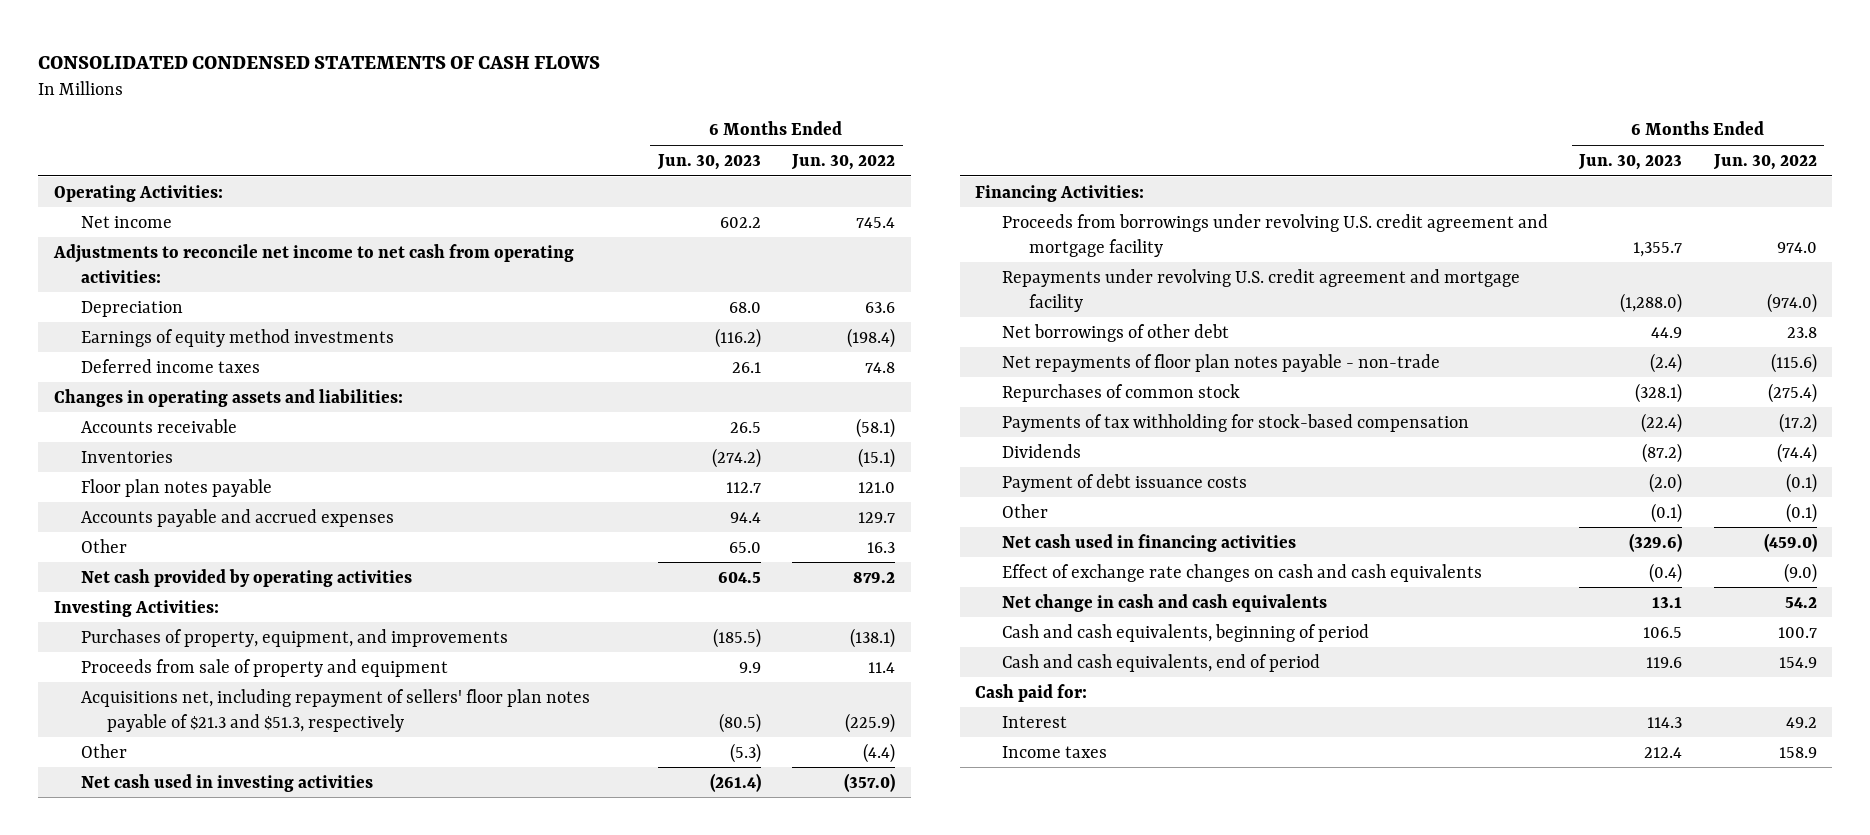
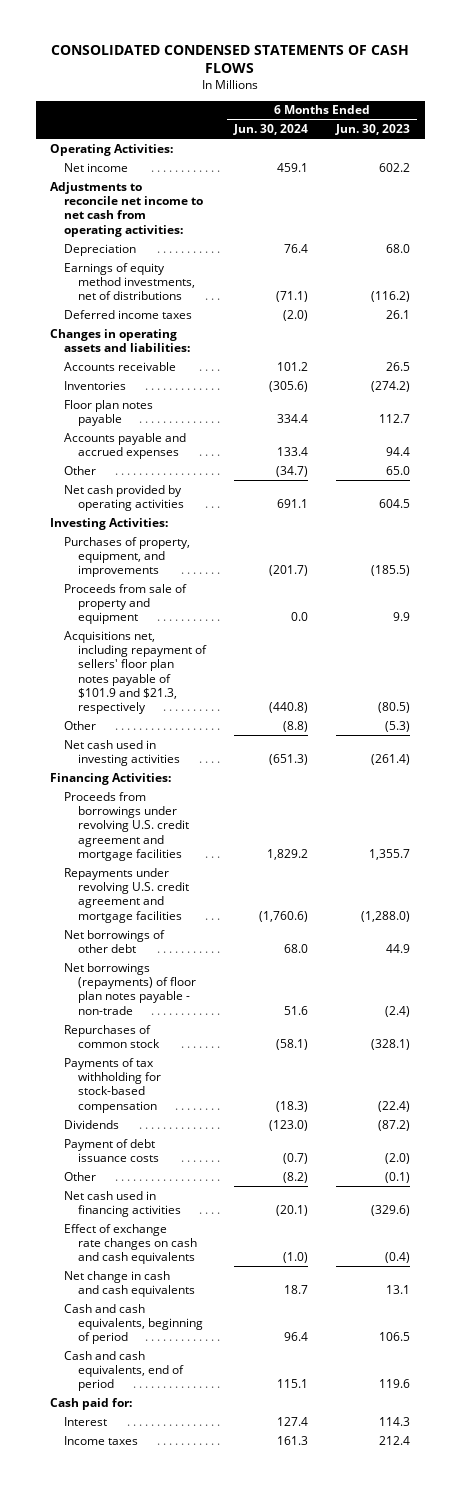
[790,153,895,170] Jun. 30, 2022 -> none
none -> [233,124,309,136] Jun. 30, 2024
[80,328,394,347] Earnings of equity method investments -> [64,262,195,301] Earnings of equity method investments, net of distributions
[80,688,590,732] Acquisitions net, including repayment of sellers' floor plan notes payable of $21.3 and $51.3, respectively -> [64,630,207,715] Acquisitions net, including repayment of sellers' floor plan notes payable of $101.9 and $21.3, respectively
[1002,213,1549,257] Proceeds from borrowings under revolving U.S. credit agreement and mortgage facility -> [64,791,189,861] Proceeds from borrowings under revolving U.S. credit agreement and mortgage facilities
[1002,268,1521,312] Repayments under revolving U.S. credit agreement and mortgage facility -> [64,867,189,923] Repayments under revolving U.S. credit agreement and mortgage facilities
[1002,353,1441,372] Net repayments of floor plan notes payable - non-trade -> [64,962,196,1015] Net borrowings (repayments) of floor plan notes payable - non-trade

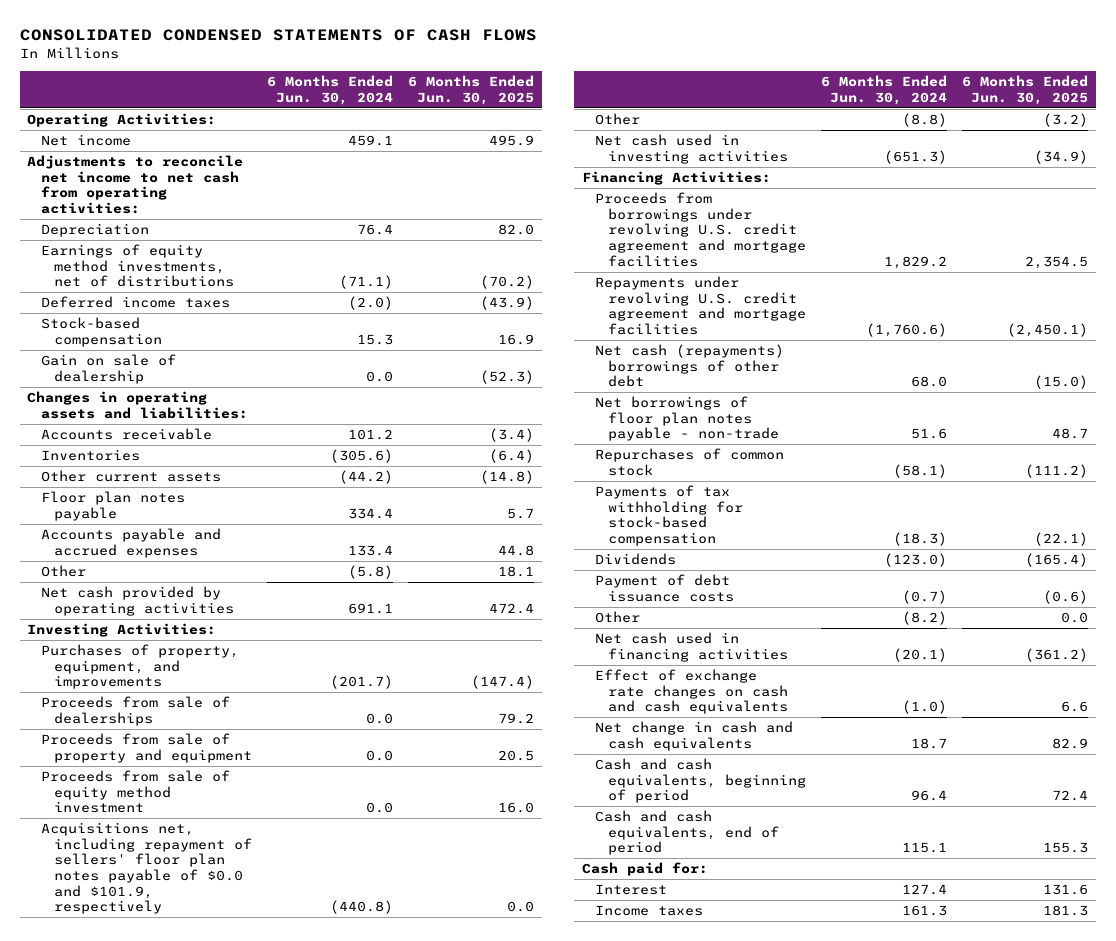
[335,124,411,136] Jun. 30, 2023 -> none
none -> [407,75,534,105] 6 Months Ended Jun. 30, 2025
none -> [40,317,162,347] Stock-based compensation
none -> [40,354,176,384] Gain on sale of dealership
none -> [40,470,221,483] Other current assets
[276,465,309,477] (34.7) -> [347,565,393,580] (5.8)
none -> [40,696,230,726] Proceeds from sale of dealerships
none -> [40,770,230,814] Proceeds from sale of equity method investment
[64,630,207,715] Acquisitions net, including repayment of sellers' floor plan notes payable of $101.9 and $21.3, respectively -> [40,822,252,915] Acquisitions net, including repayment of sellers' floor plan notes payable of $0.0 and $101.9, respectively
[64,929,166,953] Net borrowings of other debt -> [594,344,784,388] Net cash (repayments) borrowings of other debt
[64,962,196,1015] Net borrowings (repayments) of floor plan notes payable - non-trade -> [594,396,779,442] Net borrowings of floor plan notes payable - non-trade

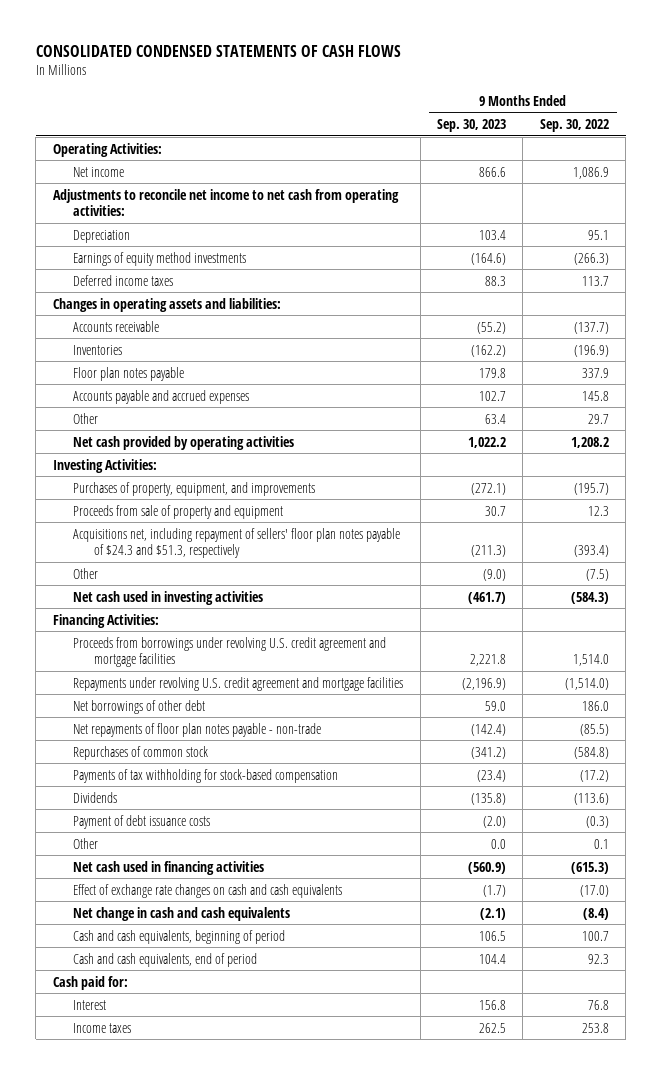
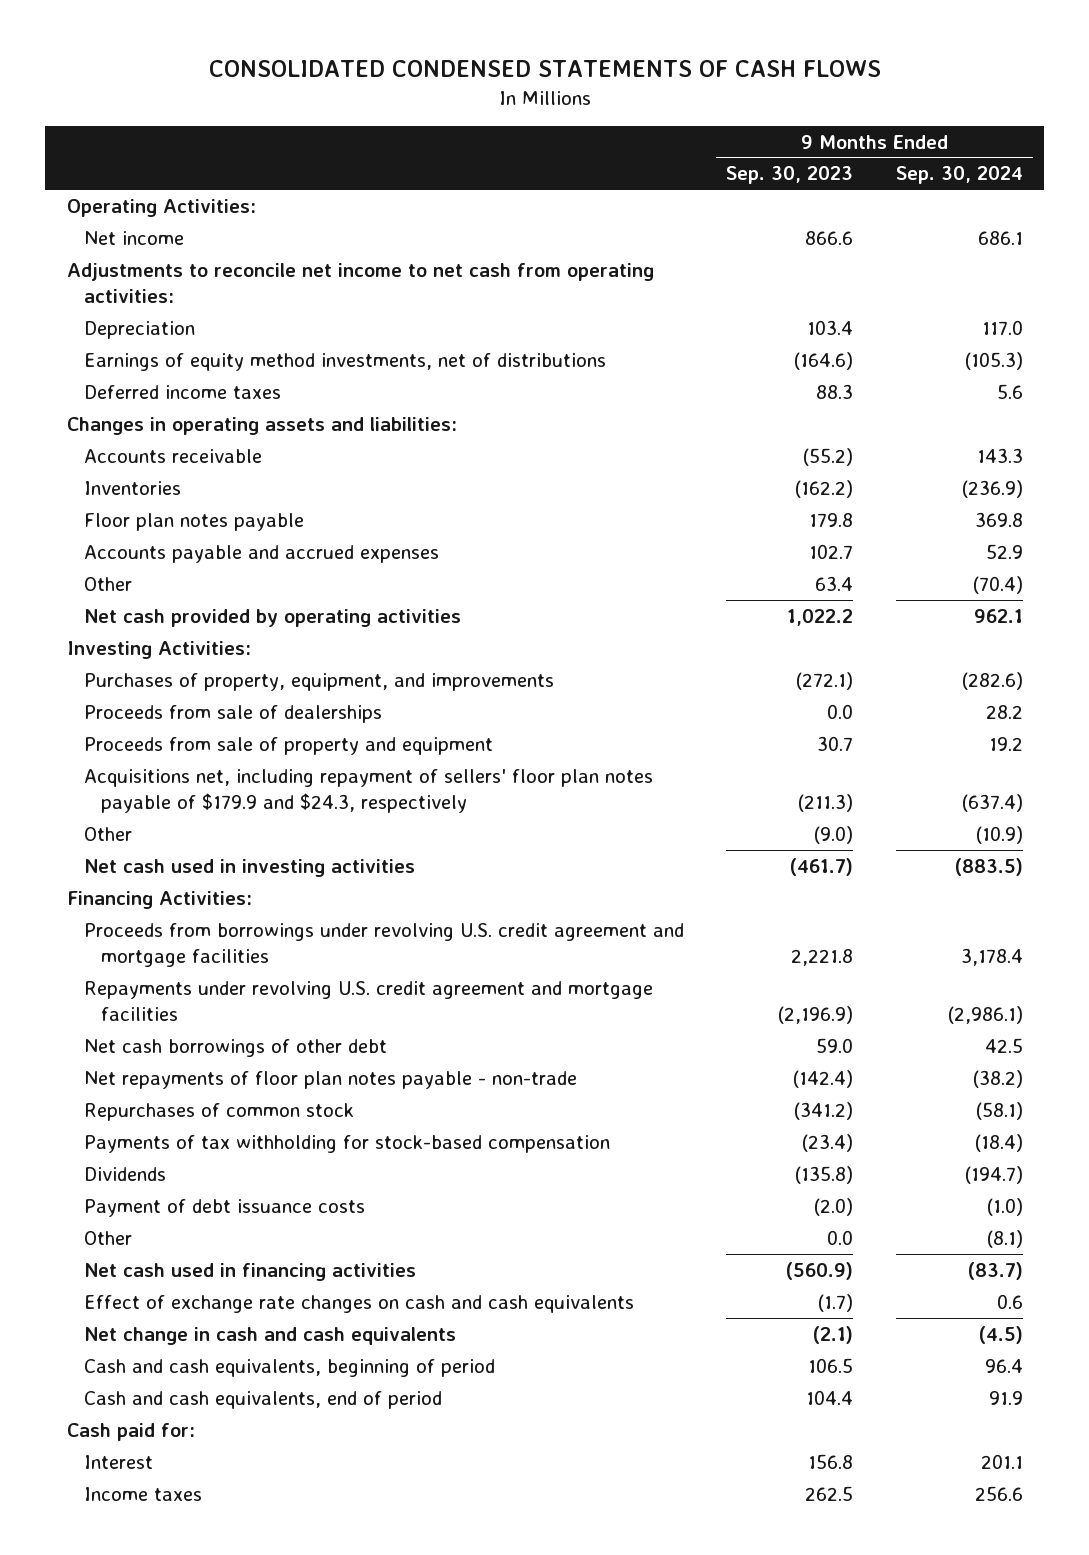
[539,119,609,133] Sep. 30, 2022 -> none
none -> [895,166,1023,185] Sep. 30, 2024
[73,251,247,266] Earnings of equity method investments -> [83,352,606,371] Earnings of equity method investments, net of distributions
none -> [83,704,382,723] Proceeds from sale of dealerships
[73,527,401,559] Acquisitions net, including repayment of sellers' floor plan notes payable of $24.3 and $51.3, respectively -> [83,768,653,814] Acquisitions net, including repayment of sellers' floor plan notes payable of $179.9 and $24.3, respectively
[73,699,206,714] Net borrowings of other debt -> [83,1038,387,1057] Net cash borrowings of other debt

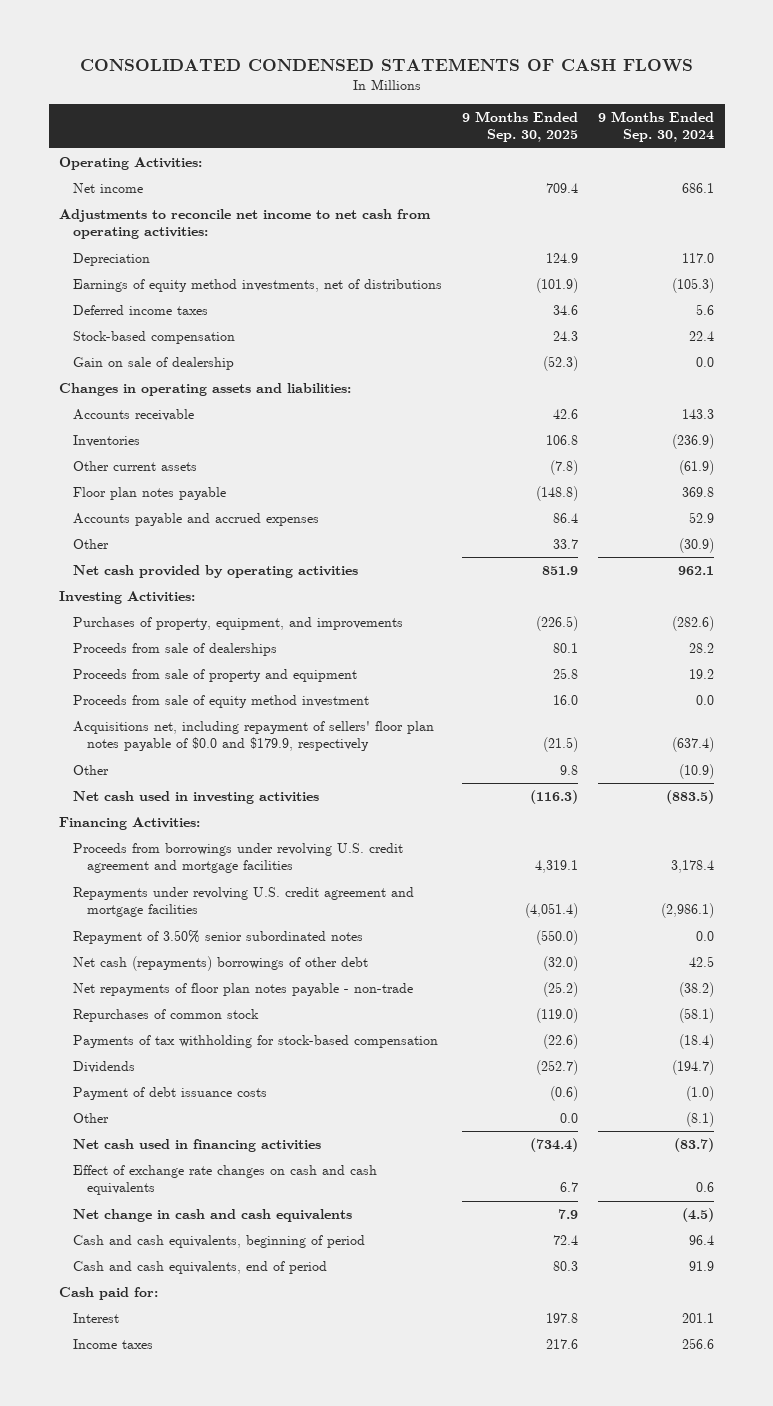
[726,166,854,185] Sep. 30, 2023 -> none
none -> [462,111,579,143] 9 Months Ended Sep. 30, 2025
none -> [72,331,235,345] Stock-based compensation
none -> [72,357,234,371] Gain on sale of dealership
none -> [72,461,197,472] Other current assets
[972,575,1023,594] (70.4) -> [679,538,715,554] (30.9)
none -> [72,695,369,709] Proceeds from sale of equity method investment
[83,768,653,814] Acquisitions net, including repayment of sellers' floor plan notes payable of $179.9 and $24.3, respectively -> [72,721,434,752] Acquisitions net, including repayment of sellers' floor plan notes payable of $0.0 and $179.9, respectively
none -> [72,930,363,945] Repayment of 3.50% senior subordinated notes
[83,1038,387,1057] Net cash borrowings of other debt -> [72,956,368,972] Net cash (repayments) borrowings of other debt

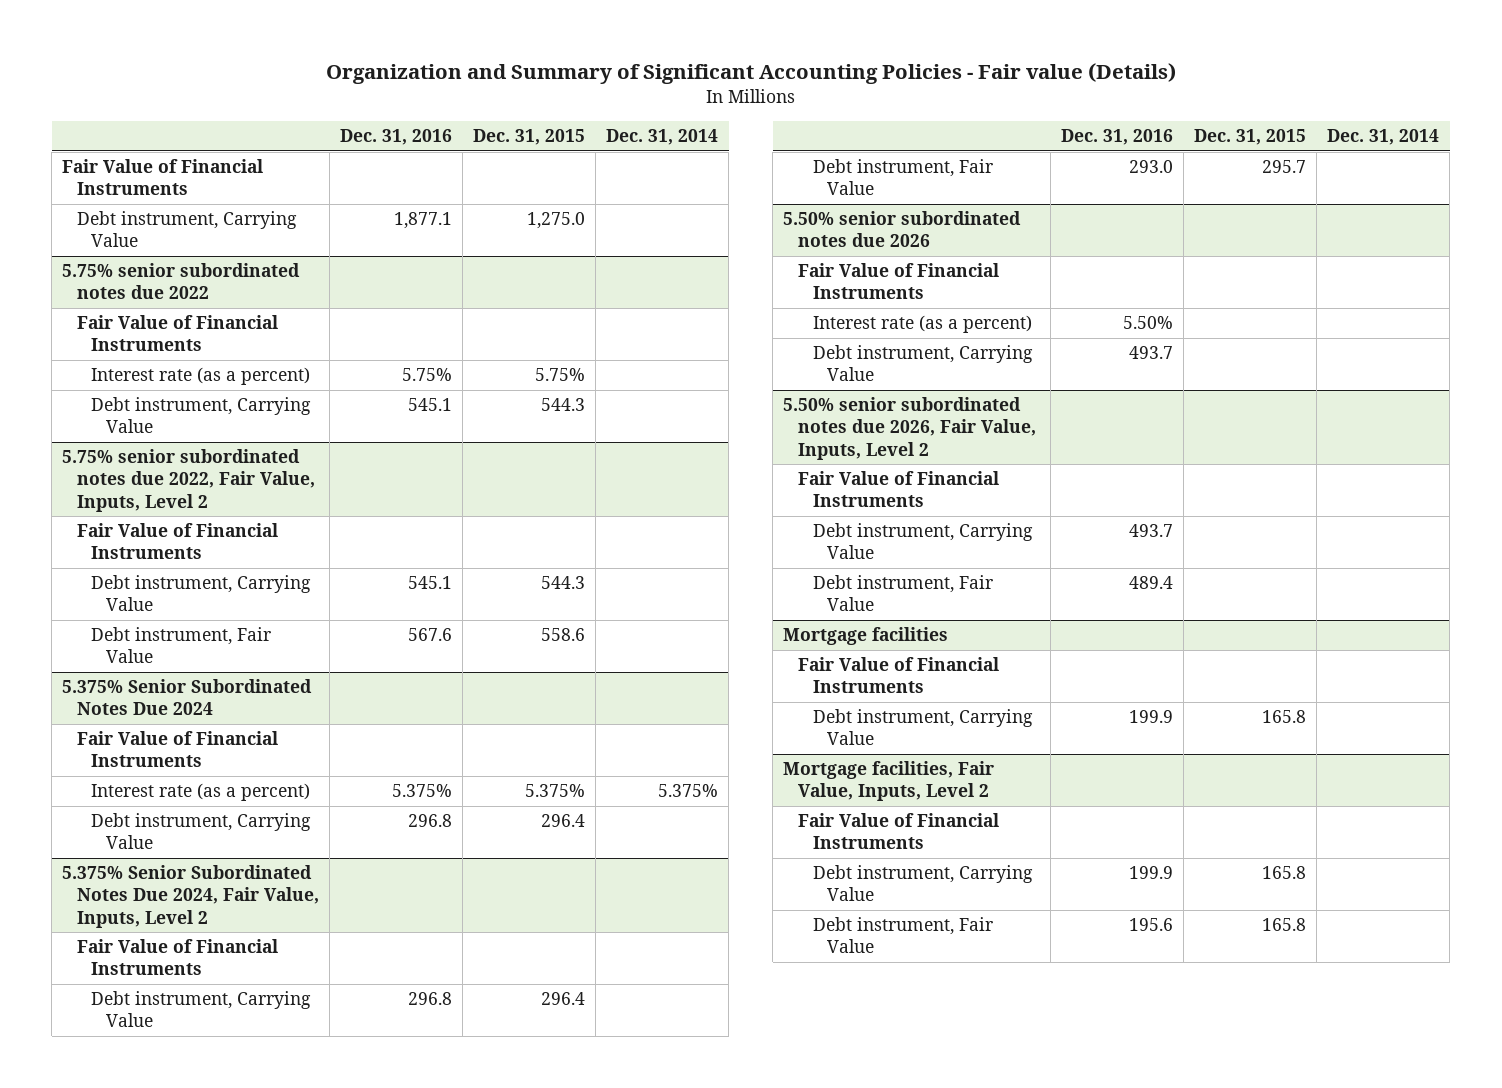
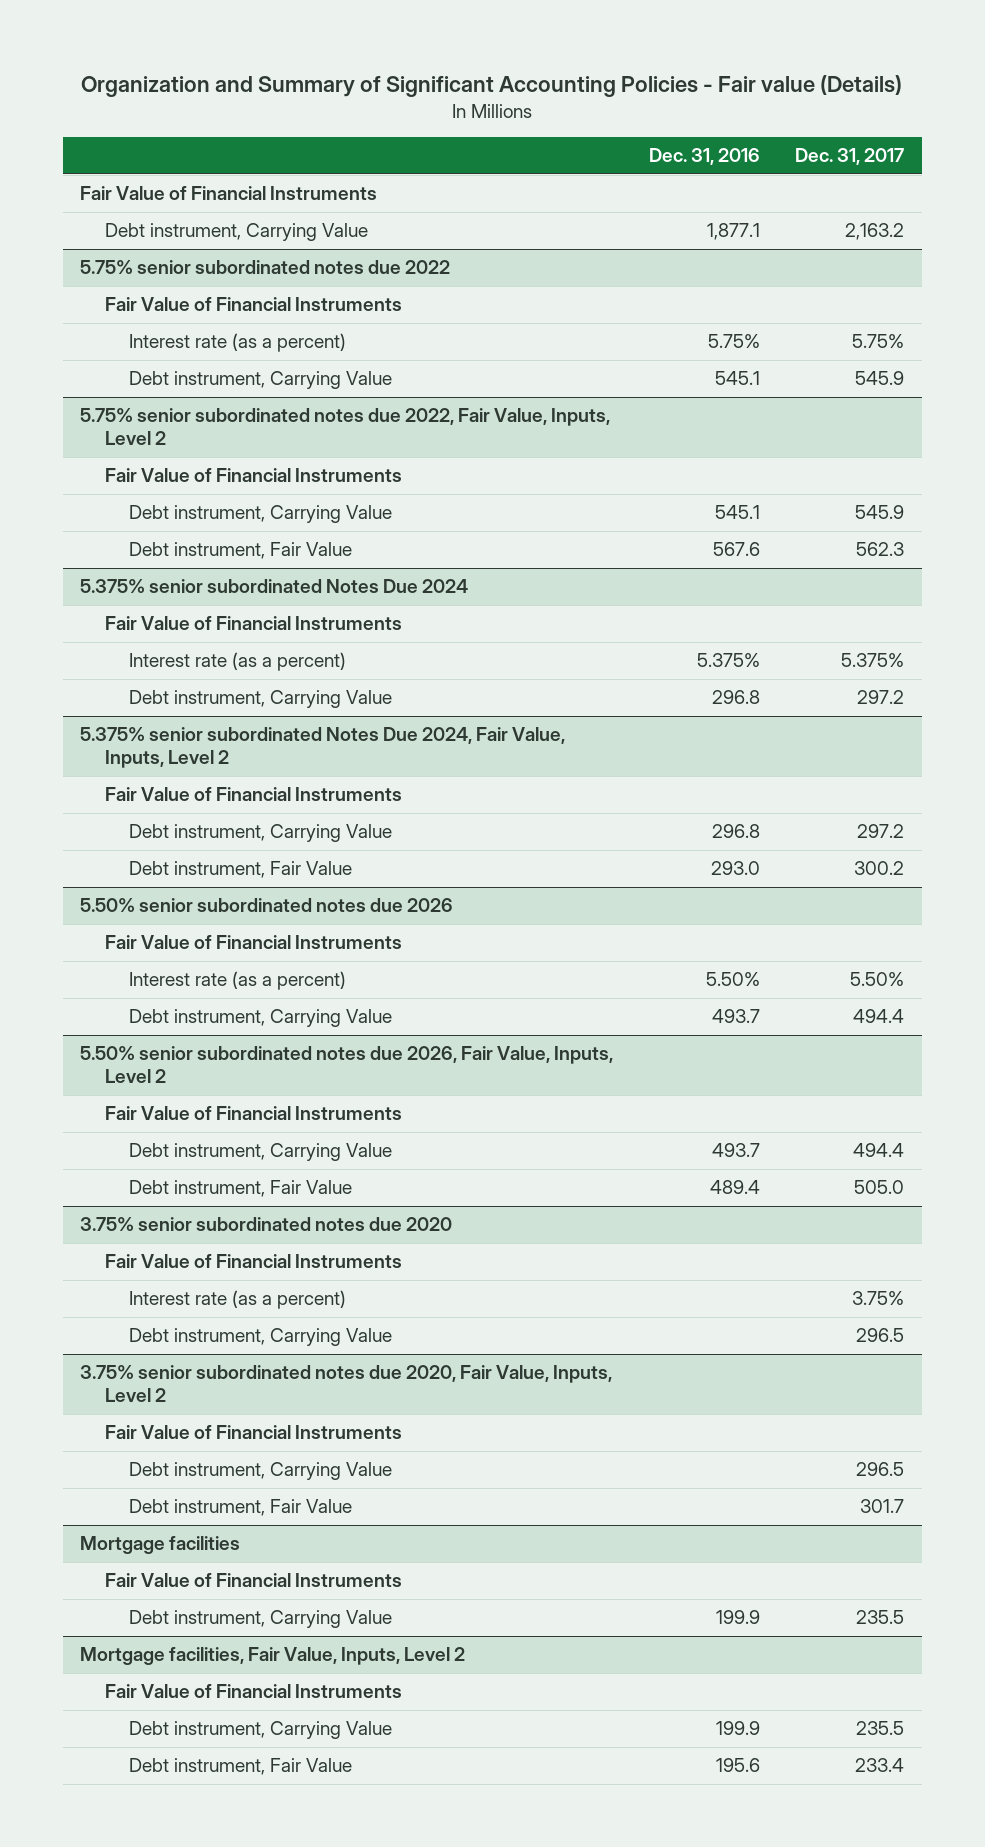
[473,129,586,146] Dec. 31, 2015 -> none
[606,129,719,146] Dec. 31, 2014 -> none
none -> [795,148,905,166] Dec. 31, 2017
[62,679,313,716] 5.375% Senior Subordinated Notes Due 2024 -> [80,579,469,594] 5.375% senior subordinated Notes Due 2024
[62,865,319,928] 5.375% Senior Subordinated Notes Due 2024, Fair Value, Inputs, Level 2 -> [80,727,566,769] 5.375% senior subordinated Notes Due 2024, Fair Value, Inputs, Level 2
none -> [80,1217,453,1232] 3.75% senior subordinated notes due 2020
none -> [104,1254,402,1269] Fair Value of Financial Instruments
none -> [129,1290,347,1310] Interest rate (as a percent)
none -> [129,1328,393,1347] Debt instrument, Carrying Value
none -> [80,1365,613,1403] 3.75% senior subordinated notes due 2020, Fair Value, Inputs, Level 2
none -> [104,1425,402,1440] Fair Value of Financial Instruments
none -> [129,1462,393,1481] Debt instrument, Carrying Value
none -> [129,1499,353,1517] Debt instrument, Fair Value

